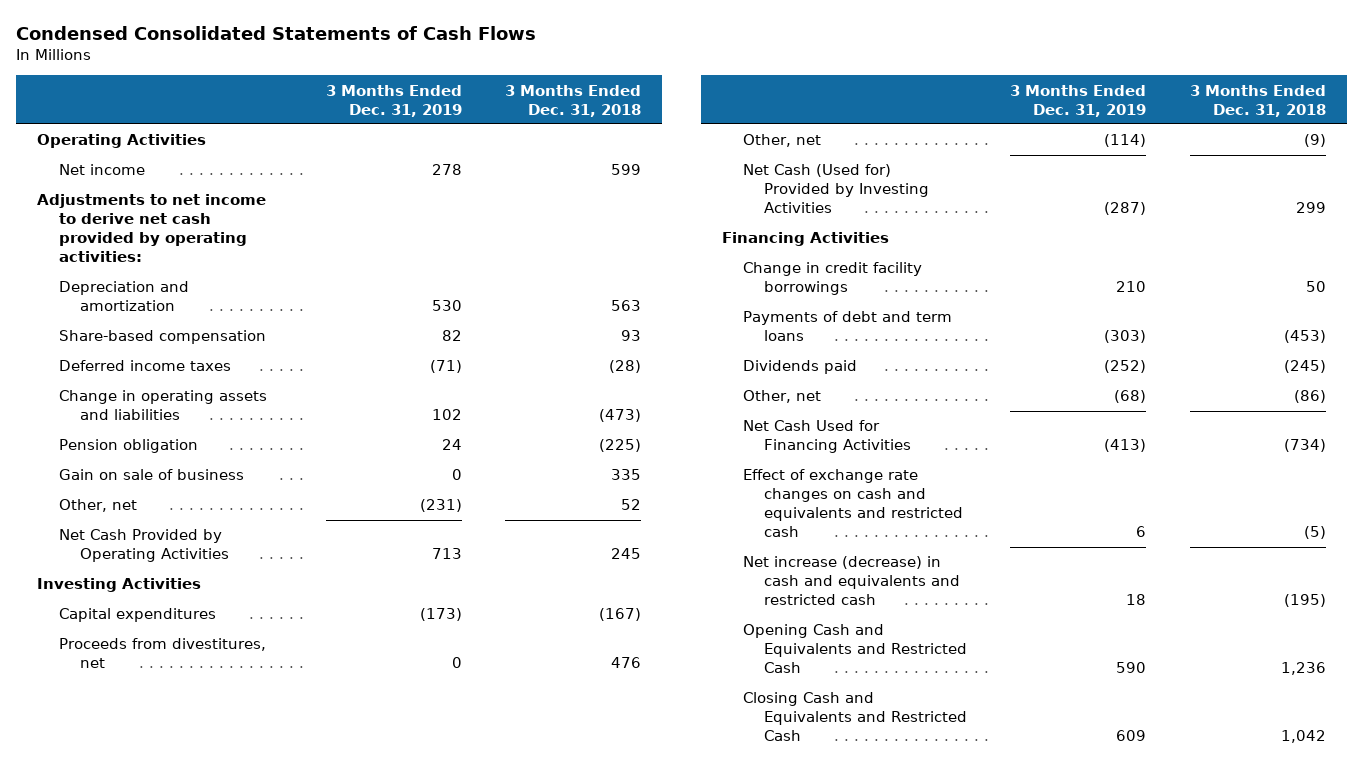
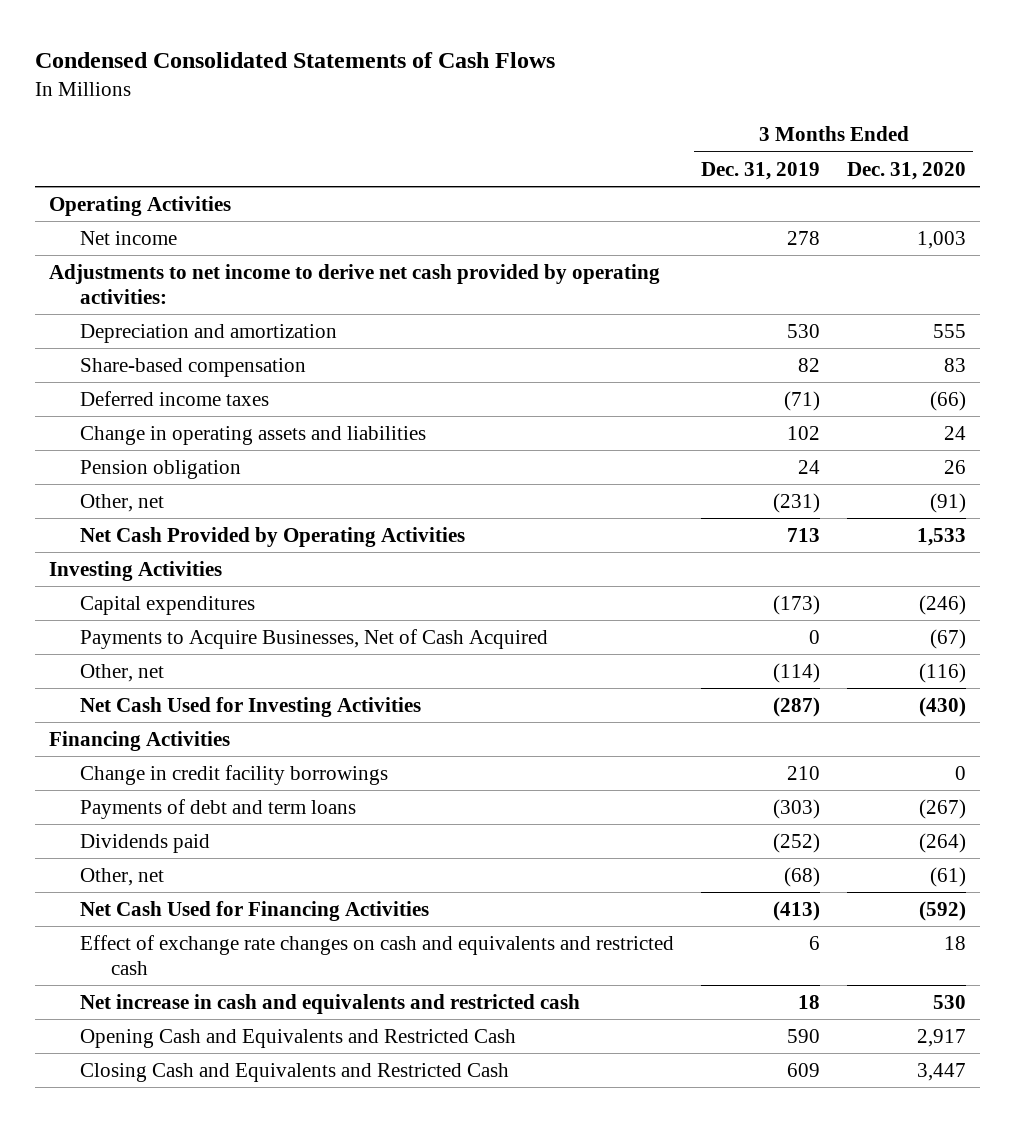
[504,84,641,117] 3 Months Ended Dec. 31, 2018 -> none
none -> [847,161,967,180] Dec. 31, 2020
[58,469,244,481] Gain on sale of business -> none
[58,638,266,669] Proceeds from divestitures, net -> none
none -> [79,629,548,650] Payments to Acquire Businesses, Net of Cash Acquired
[743,164,930,214] Net Cash (Used for) Provided by Investing Activities -> [79,697,421,718] Net Cash Used for Investing Activities
[743,556,961,606] Net increase (decrease) in cash and equivalents and restricted cash -> [79,994,580,1015] Net increase in cash and equivalents and restricted cash

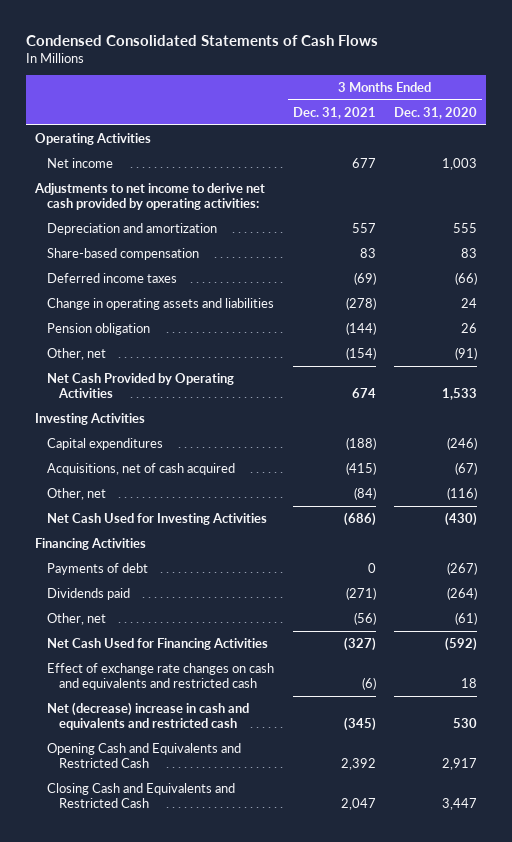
[700,161,820,180] Dec. 31, 2019 -> none
none -> [292,106,376,119] Dec. 31, 2021
[79,629,548,650] Payments to Acquire Businesses, Net of Cash Acquired -> [47,462,236,475] Acquisitions, net of cash acquired
[79,765,388,786] Change in credit facility borrowings -> none
[79,799,356,820] Payments of debt and term loans -> [47,562,149,575] Payments of debt
[79,994,580,1015] Net increase in cash and equivalents and restricted cash -> [47,701,250,731] Net (decrease) increase in cash and equivalents and restricted cash

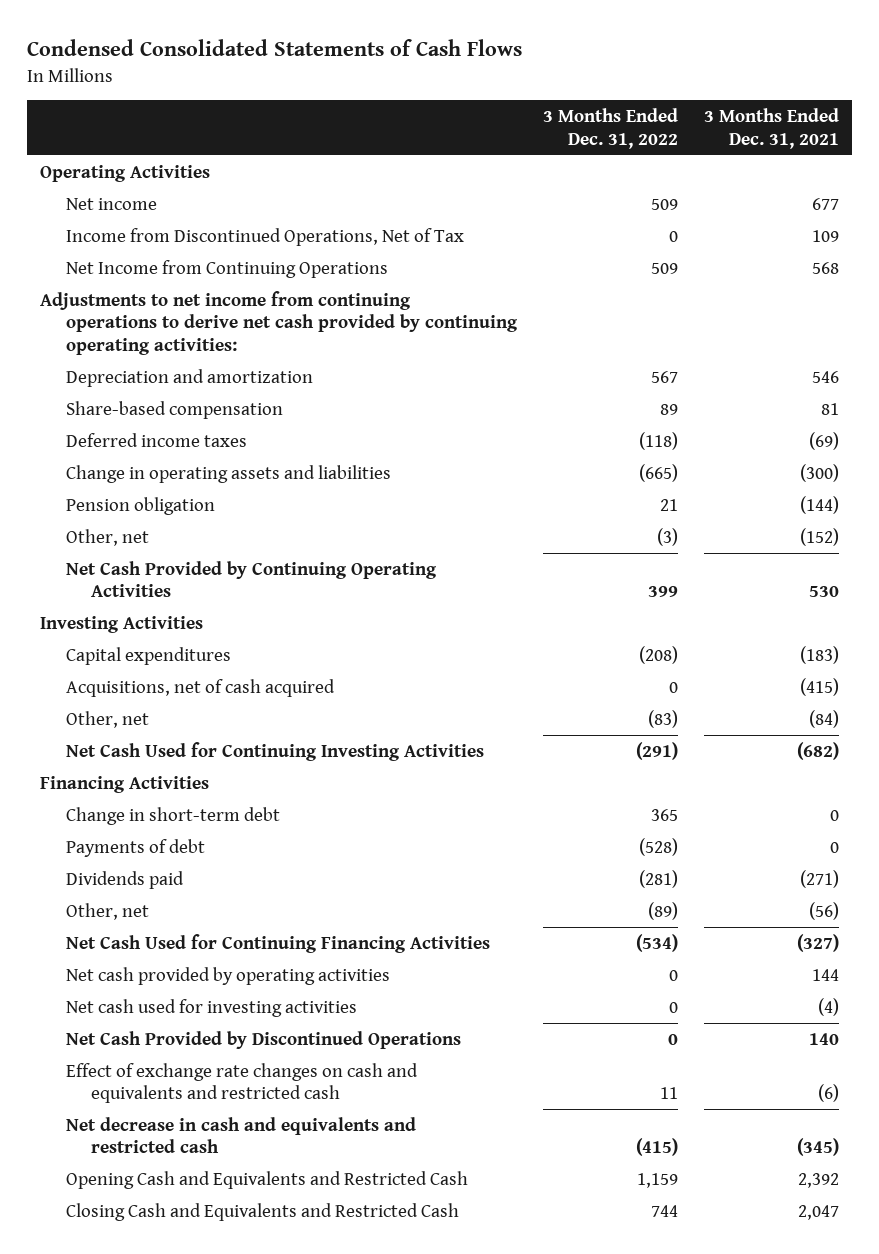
[394,106,478,119] Dec. 31, 2020 -> none
none -> [542,108,678,149] 3 Months Ended Dec. 31, 2022
none -> [65,227,464,246] Income from Discontinued Operations, Net of Tax
none -> [65,259,388,278] Net Income from Continuing Operations
[34,182,266,211] Adjustments to net income to derive net cash provided by operating activities: -> [40,290,518,356] Adjustments to net income from continuing operations to derive net cash provided by continuing operating activities:
[351,222,376,233] 557 -> [811,370,839,383] 546
[359,247,376,258] 83 -> [820,402,839,415] 81
[345,296,376,310] (278) -> [799,463,839,482] (300)
[345,346,376,360] (154) -> [799,527,839,546] (152)
[47,372,235,399] Net Cash Provided by Operating Activities -> [65,560,437,598] Net Cash Provided by Continuing Operating Activities
[351,388,376,399] 674 -> [808,586,839,598] 530
[345,436,376,450] (188) -> [799,645,839,664] (183)
[47,512,268,525] Net Cash Used for Investing Activities -> [65,741,484,761] Net Cash Used for Continuing Investing Activities
[343,511,376,526] (686) -> [796,741,839,760] (682)
none -> [65,806,280,825] Change in short-term debt
[47,637,269,650] Net Cash Used for Financing Activities -> [65,933,490,953] Net Cash Used for Continuing Financing Activities
none -> [65,966,390,985] Net cash provided by operating activities
none -> [65,998,357,1017] Net cash used for investing activities
none -> [65,1030,461,1049] Net Cash Provided by Discontinued Operations
[47,701,250,731] Net (decrease) increase in cash and equivalents and restricted cash -> [65,1116,416,1154] Net decrease in cash and equivalents and restricted cash

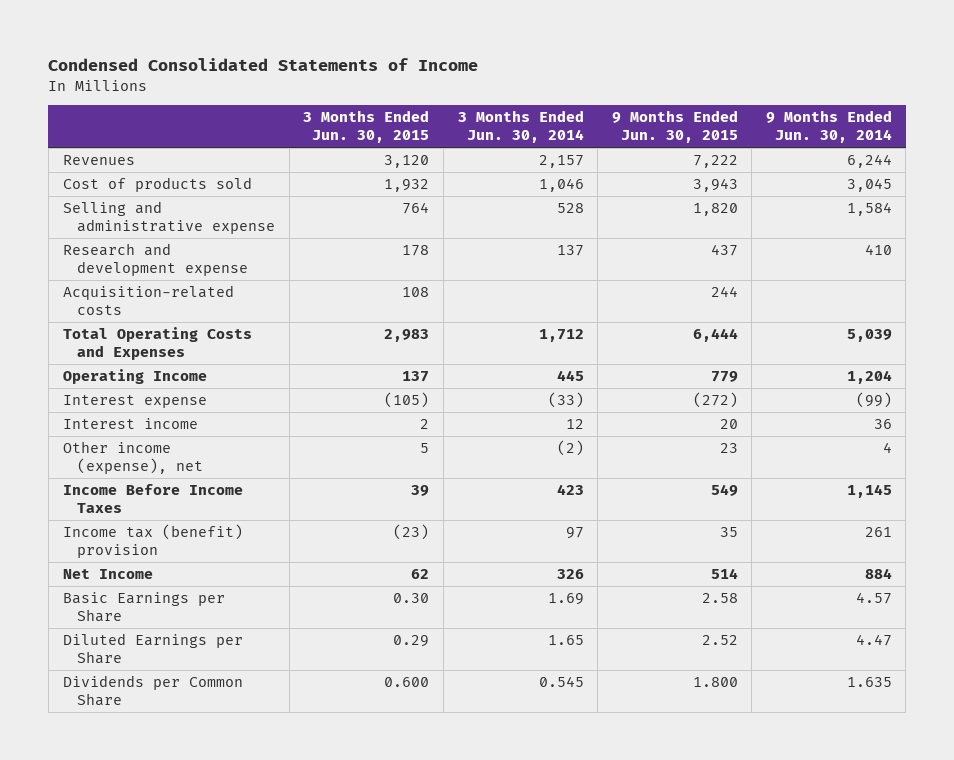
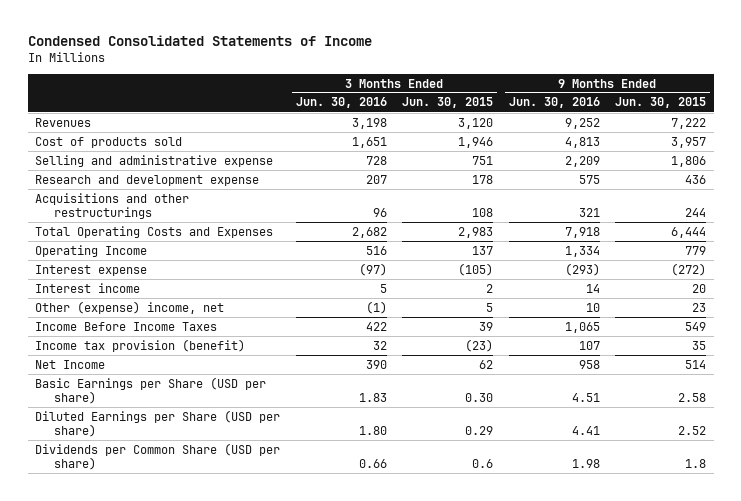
[457,110,584,144] 3 Months Ended Jun. 30, 2014 -> none
[765,110,892,144] 9 Months Ended Jun. 30, 2014 -> none
none -> [295,97,387,109] Jun. 30, 2016
none -> [508,97,600,109] Jun. 30, 2016
[384,178,430,192] 1,932 -> [458,136,494,148] 1,946
[692,177,738,192] 3,943 -> [670,136,706,148] 3,957
[402,201,430,214] 764 -> [472,155,494,165] 751
[692,202,738,216] 1,820 -> [670,155,706,167] 1,806
[710,243,738,256] 437 -> [684,174,706,184] 436
[62,284,234,316] Acquisition-related costs -> [35,192,190,220] Acquisitions and other restructurings
[62,440,204,475] Other income (expense), net -> [35,300,225,314] Other (expense) income, net
[62,523,243,559] Income tax (benefit) provision -> [35,338,246,352] Income tax provision (benefit)
[62,591,225,623] Basic Earnings per Share -> [35,376,267,405] Basic Earnings per Share (USD per share)
[62,632,243,665] Diluted Earnings per Share -> [35,409,281,438] Diluted Earnings per Share (USD per share)
[62,674,243,707] Dividends per Common Share -> [35,442,281,471] Dividends per Common Share (USD per share)
[384,676,430,687] 0.600 -> [472,459,494,469] 0.6
[692,676,738,687] 1.800 -> [684,459,706,469] 1.8

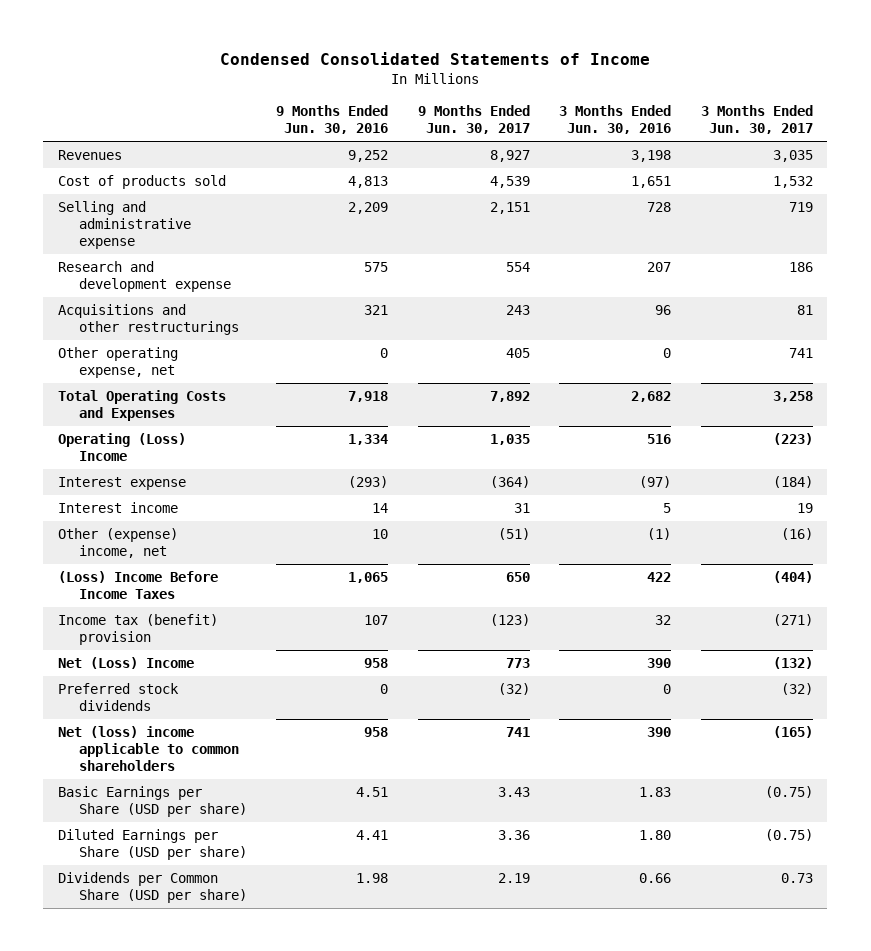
[402,97,494,109] Jun. 30, 2015 -> none
[614,97,706,109] Jun. 30, 2015 -> none
none -> [417,105,530,134] 9 Months Ended Jun. 30, 2017
none -> [700,105,813,134] 3 Months Ended Jun. 30, 2017
none -> [58,347,179,378] Other operating expense, net
[35,244,148,257] Operating Income -> [58,433,187,461] Operating (Loss) Income
[35,321,218,331] Income Before Income Taxes -> [58,571,219,599] (Loss) Income Before Income Taxes
[35,338,246,352] Income tax provision (benefit) -> [58,614,219,645] Income tax (benefit) provision
[35,359,106,369] Net Income -> [58,657,195,670] Net (Loss) Income
none -> [58,683,180,711] Preferred stock dividends
none -> [58,726,239,771] Net (loss) income applicable to common shareholders

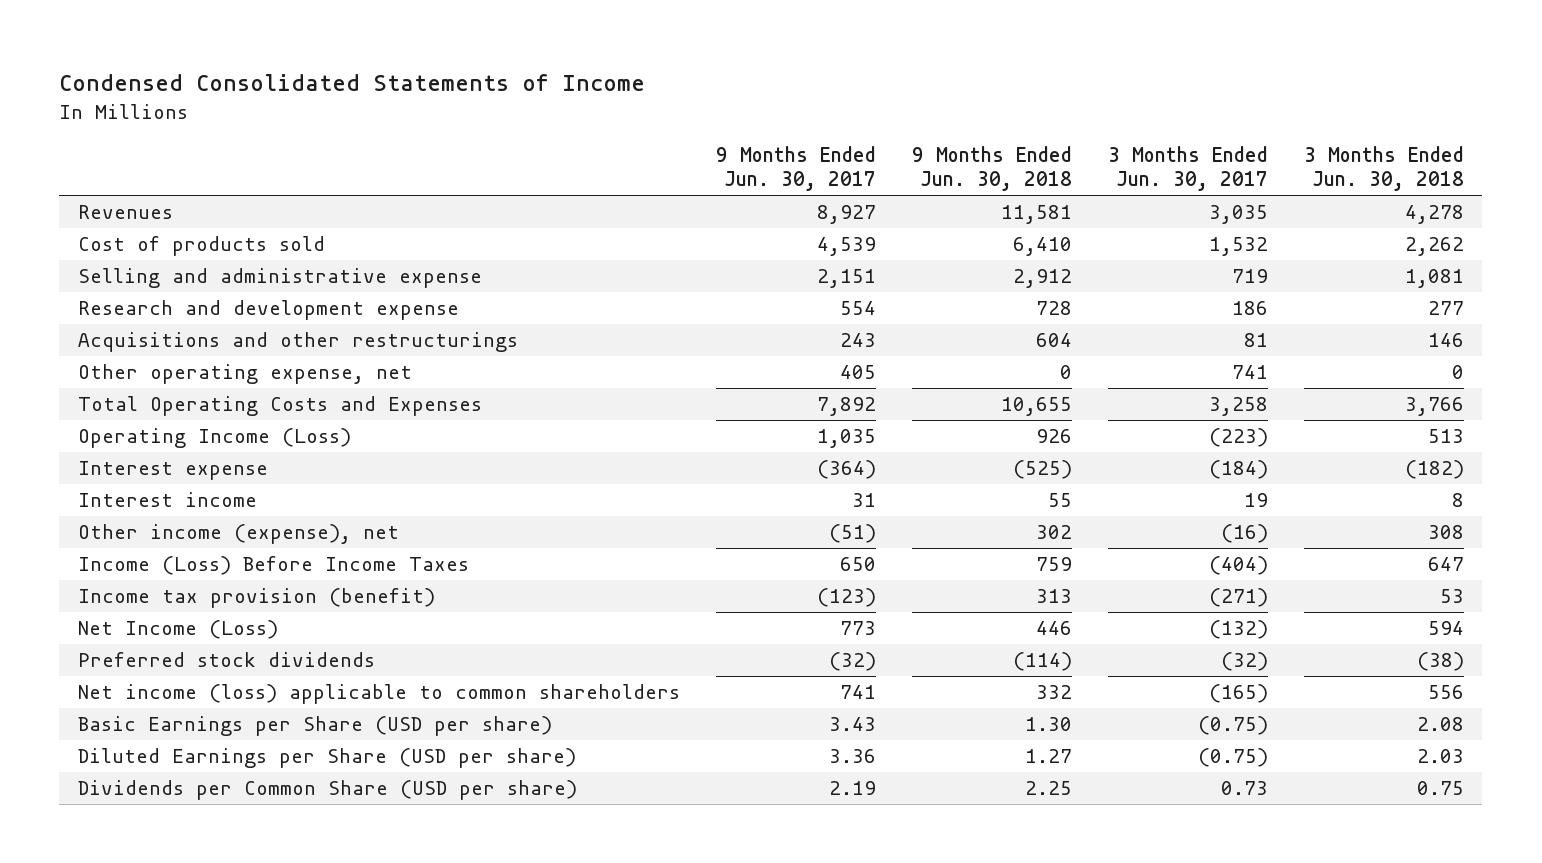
[276,105,389,134] 9 Months Ended Jun. 30, 2016 -> none
[559,105,672,134] 3 Months Ended Jun. 30, 2016 -> none
none -> [911,146,1072,192] 9 Months Ended Jun. 30, 2018
none -> [1304,146,1465,192] 3 Months Ended Jun. 30, 2018
[58,433,187,461] Operating (Loss) Income -> [77,428,351,449] Operating Income (Loss)
[58,528,179,558] Other (expense) income, net -> [77,524,399,545] Other income (expense), net
[58,571,219,599] (Loss) Income Before Income Taxes -> [77,556,469,576] Income (Loss) Before Income Taxes
[58,614,219,645] Income tax (benefit) provision -> [77,588,435,609] Income tax provision (benefit)
[58,657,195,670] Net (Loss) Income -> [77,620,278,640] Net Income (Loss)
[58,726,239,771] Net (loss) income applicable to common shareholders -> [77,684,680,705] Net income (loss) applicable to common shareholders

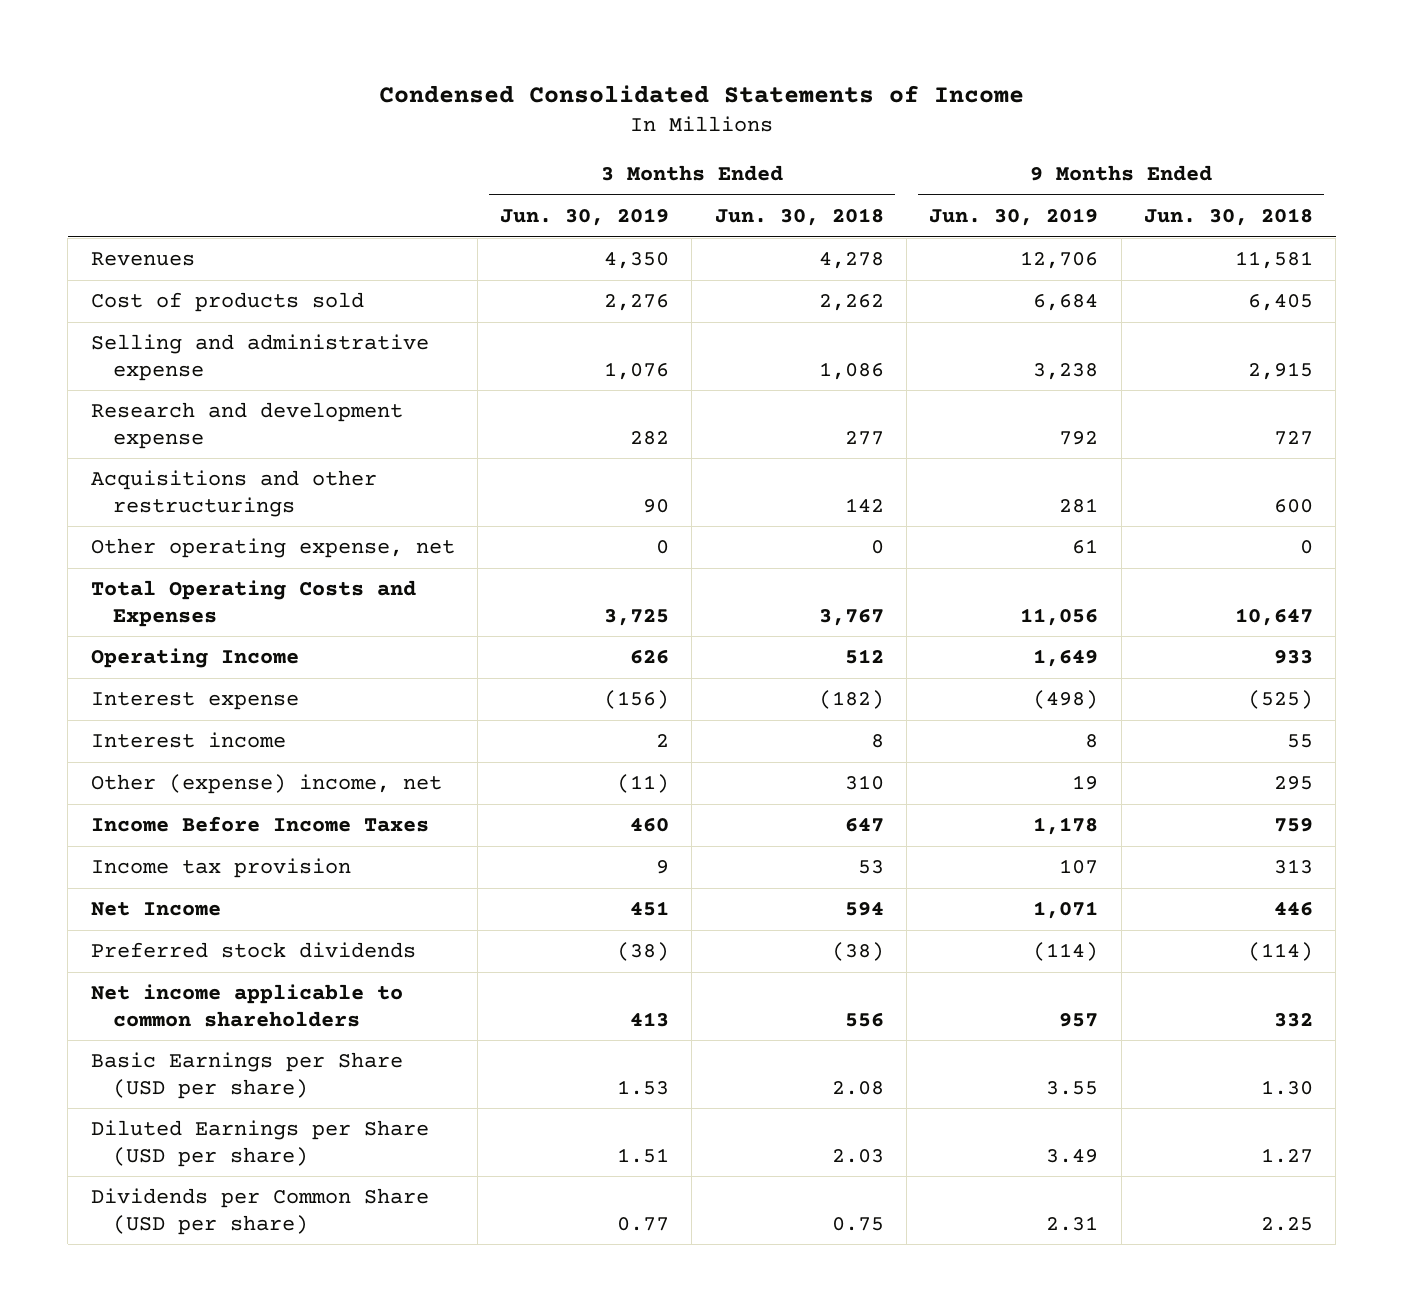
[715,146,876,192] 9 Months Ended Jun. 30, 2017 -> none
[1108,146,1269,192] 3 Months Ended Jun. 30, 2017 -> none
none -> [500,208,670,227] Jun. 30, 2019
none -> [929,208,1099,227] Jun. 30, 2019
[1012,237,1072,257] 6,410 -> [1247,294,1313,312] 6,405
[1012,269,1072,289] 2,912 -> [1247,361,1313,380] 2,915
[1405,269,1465,289] 1,081 -> [818,361,884,380] 1,086
[1035,301,1072,316] 728 -> [1273,430,1313,445] 727
[1035,333,1072,348] 604 -> [1273,498,1313,513] 600
[1428,333,1465,348] 146 -> [844,497,884,512] 142
[1000,397,1072,417] 10,655 -> [1234,607,1313,626] 10,647
[1405,397,1465,417] 3,766 -> [818,608,884,626] 3,767
[77,428,351,449] Operating Income (Loss) -> [90,648,299,669] Operating Income
[1035,429,1072,444] 926 -> [1273,650,1313,665] 933
[1428,429,1465,444] 513 -> [844,649,884,665] 512
[77,524,399,545] Other income (expense), net -> [90,774,442,795] Other (expense) income, net
[1035,525,1072,540] 302 -> [1273,776,1313,791] 295
[1428,525,1465,540] 308 -> [844,775,884,791] 310
[77,556,469,576] Income (Loss) Before Income Taxes -> [90,816,429,833] Income Before Income Taxes
[77,588,435,609] Income tax provision (benefit) -> [90,858,351,879] Income tax provision
[77,620,278,640] Net Income (Loss) -> [90,902,221,917] Net Income
[77,684,680,705] Net income (loss) applicable to common shareholders -> [90,984,403,1027] Net income applicable to common shareholders

